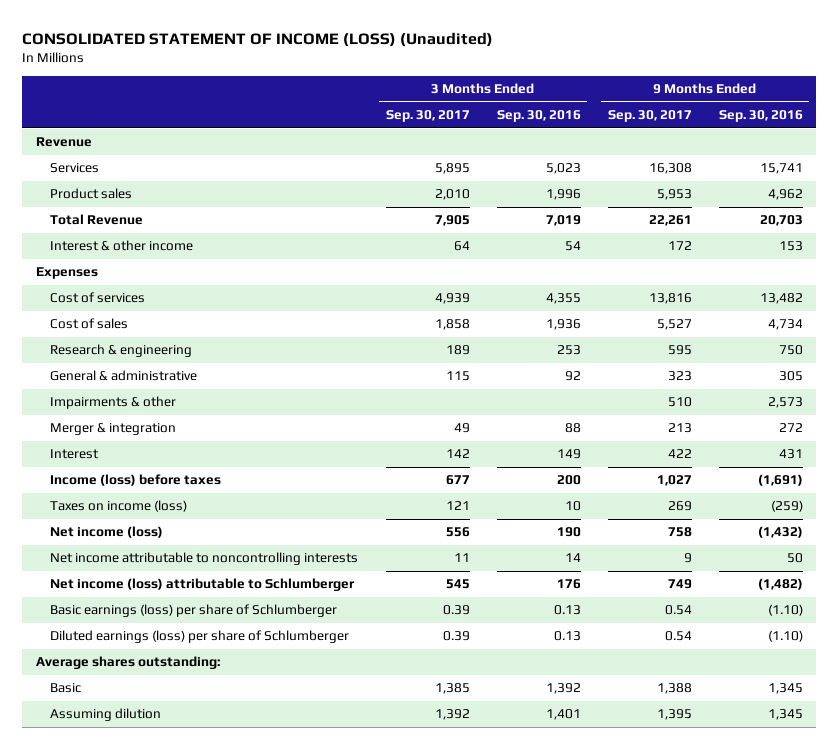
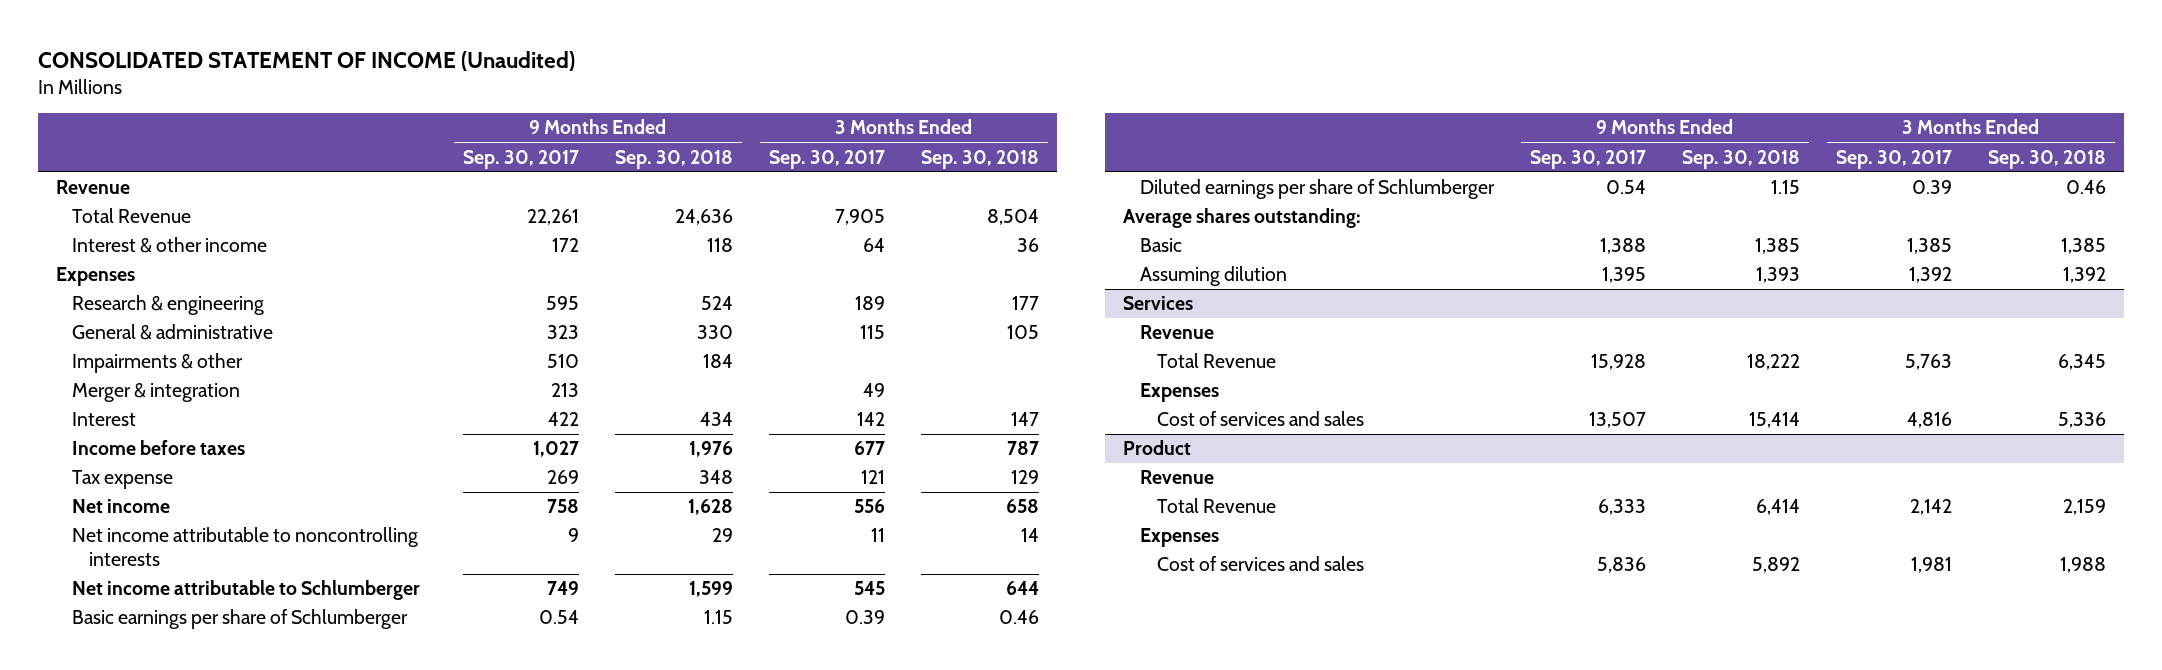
[22,31,494,47] CONSOLIDATED STATEMENT OF INCOME (LOSS) (Unaudited) -> [37,50,575,71] CONSOLIDATED STATEMENT OF INCOME (Unaudited)
[496,110,581,123] Sep. 30, 2016 -> none
[718,110,803,123] Sep. 30, 2016 -> none
none -> [614,149,733,169] Sep. 30, 2018
none -> [920,149,1039,169] Sep. 30, 2018
[50,163,100,174] Services -> none
[50,188,133,200] Product sales -> none
[50,292,146,304] Cost of services -> none
[50,318,129,330] Cost of sales -> none
[50,474,222,487] Income (loss) before taxes -> [72,440,246,456] Income before taxes
[50,500,188,513] Taxes on income (loss) -> [72,470,174,490] Tax expense
[50,526,164,539] Net income (loss) -> [72,499,171,514] Net income
[50,578,356,592] Net income (loss) attributable to Schlumberger -> [72,580,421,601] Net income attributable to Schlumberger
[50,604,338,618] Basic earnings (loss) per share of Schlumberger -> [72,609,409,630] Basic earnings per share of Schlumberger
[50,630,350,644] Diluted earnings (loss) per share of Schlumberger -> [1140,179,1496,200] Diluted earnings per share of Schlumberger
none -> [1123,296,1194,311] Services
none -> [1140,325,1215,340] Revenue
none -> [1156,353,1276,369] Total Revenue
none -> [1140,383,1220,403] Expenses
none -> [1156,411,1364,427] Cost of services and sales
none -> [1123,440,1192,456] Product
none -> [1140,470,1215,485] Revenue
none -> [1156,498,1276,514] Total Revenue
none -> [1140,528,1220,548] Expenses
none -> [1156,556,1364,572] Cost of services and sales

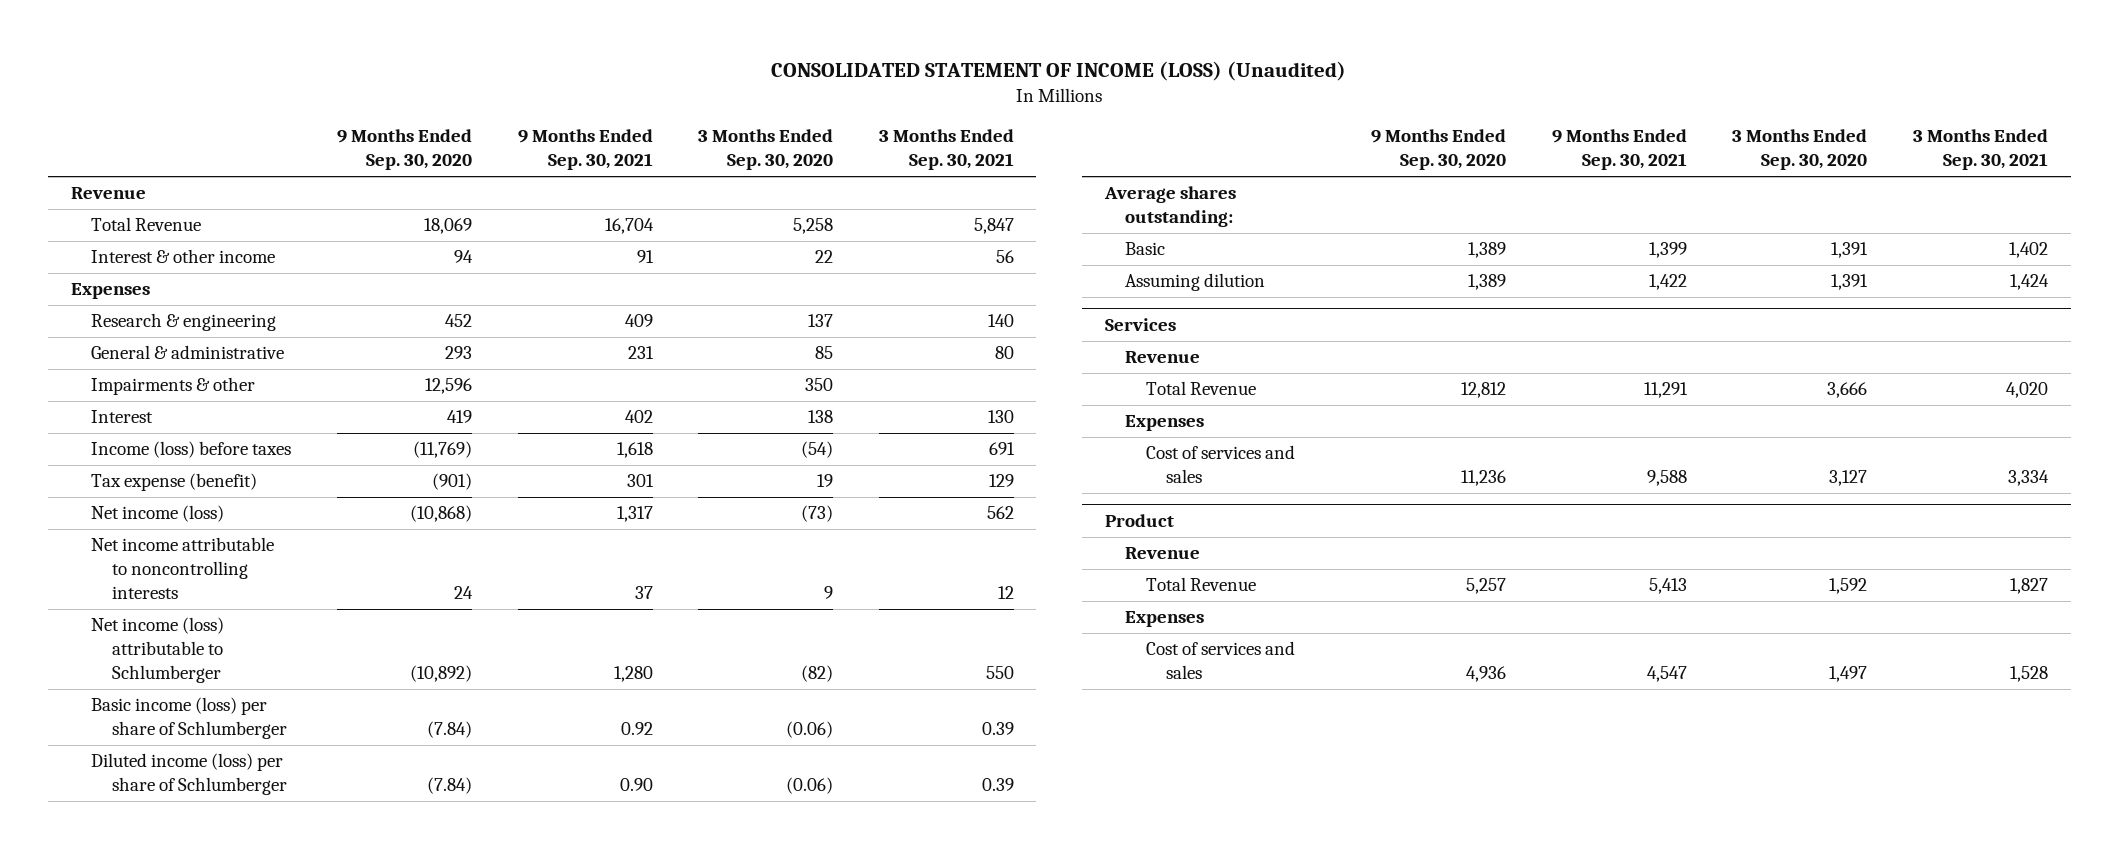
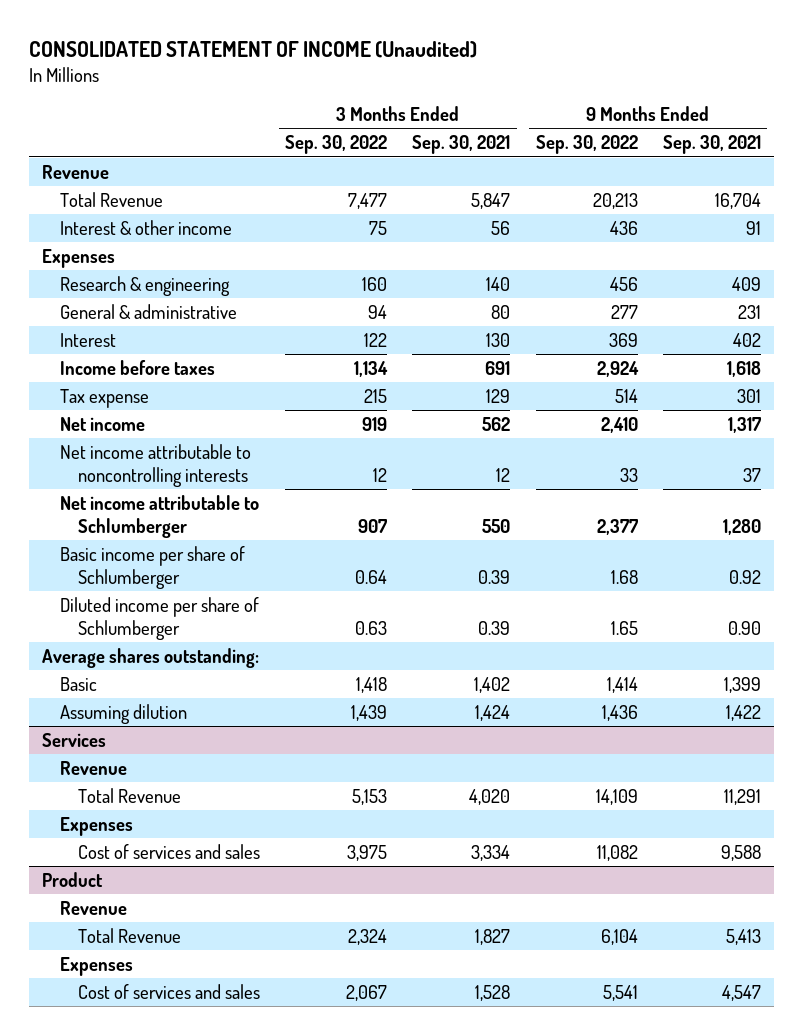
[771,60,1347,81] CONSOLIDATED STATEMENT OF INCOME (LOSS) (Unaudited) -> [29,41,478,59] CONSOLIDATED STATEMENT OF INCOME (Unaudited)
[336,129,472,171] 9 Months Ended Sep. 30, 2020 -> none
[698,129,834,171] 3 Months Ended Sep. 30, 2020 -> none
none -> [285,135,388,155] Sep. 30, 2022
none -> [535,135,638,155] Sep. 30, 2022
[91,377,256,396] Impairments & other -> none
[91,441,292,459] Income (loss) before taxes -> [59,359,215,375] Income before taxes
[91,473,258,492] Tax expense (benefit) -> [59,388,149,408] Tax expense
[91,505,225,523] Net income (loss) -> [59,416,145,431] Net income
[91,617,225,684] Net income (loss) attributable to Schlumberger -> [59,494,259,538] Net income attributable to Schlumberger
[91,697,287,740] Basic income (loss) per share of Schlumberger -> [59,545,245,589] Basic income per share of Schlumberger
[91,753,287,796] Diluted income (loss) per share of Schlumberger -> [59,596,259,640] Diluted income per share of Schlumberger

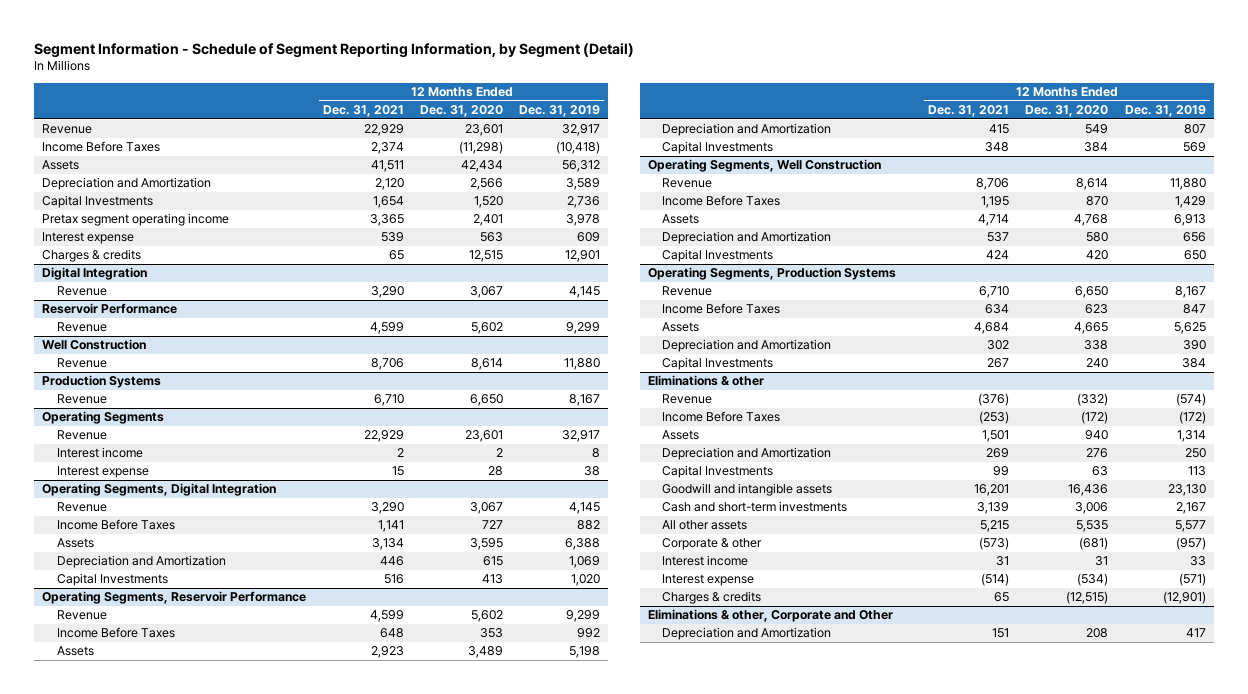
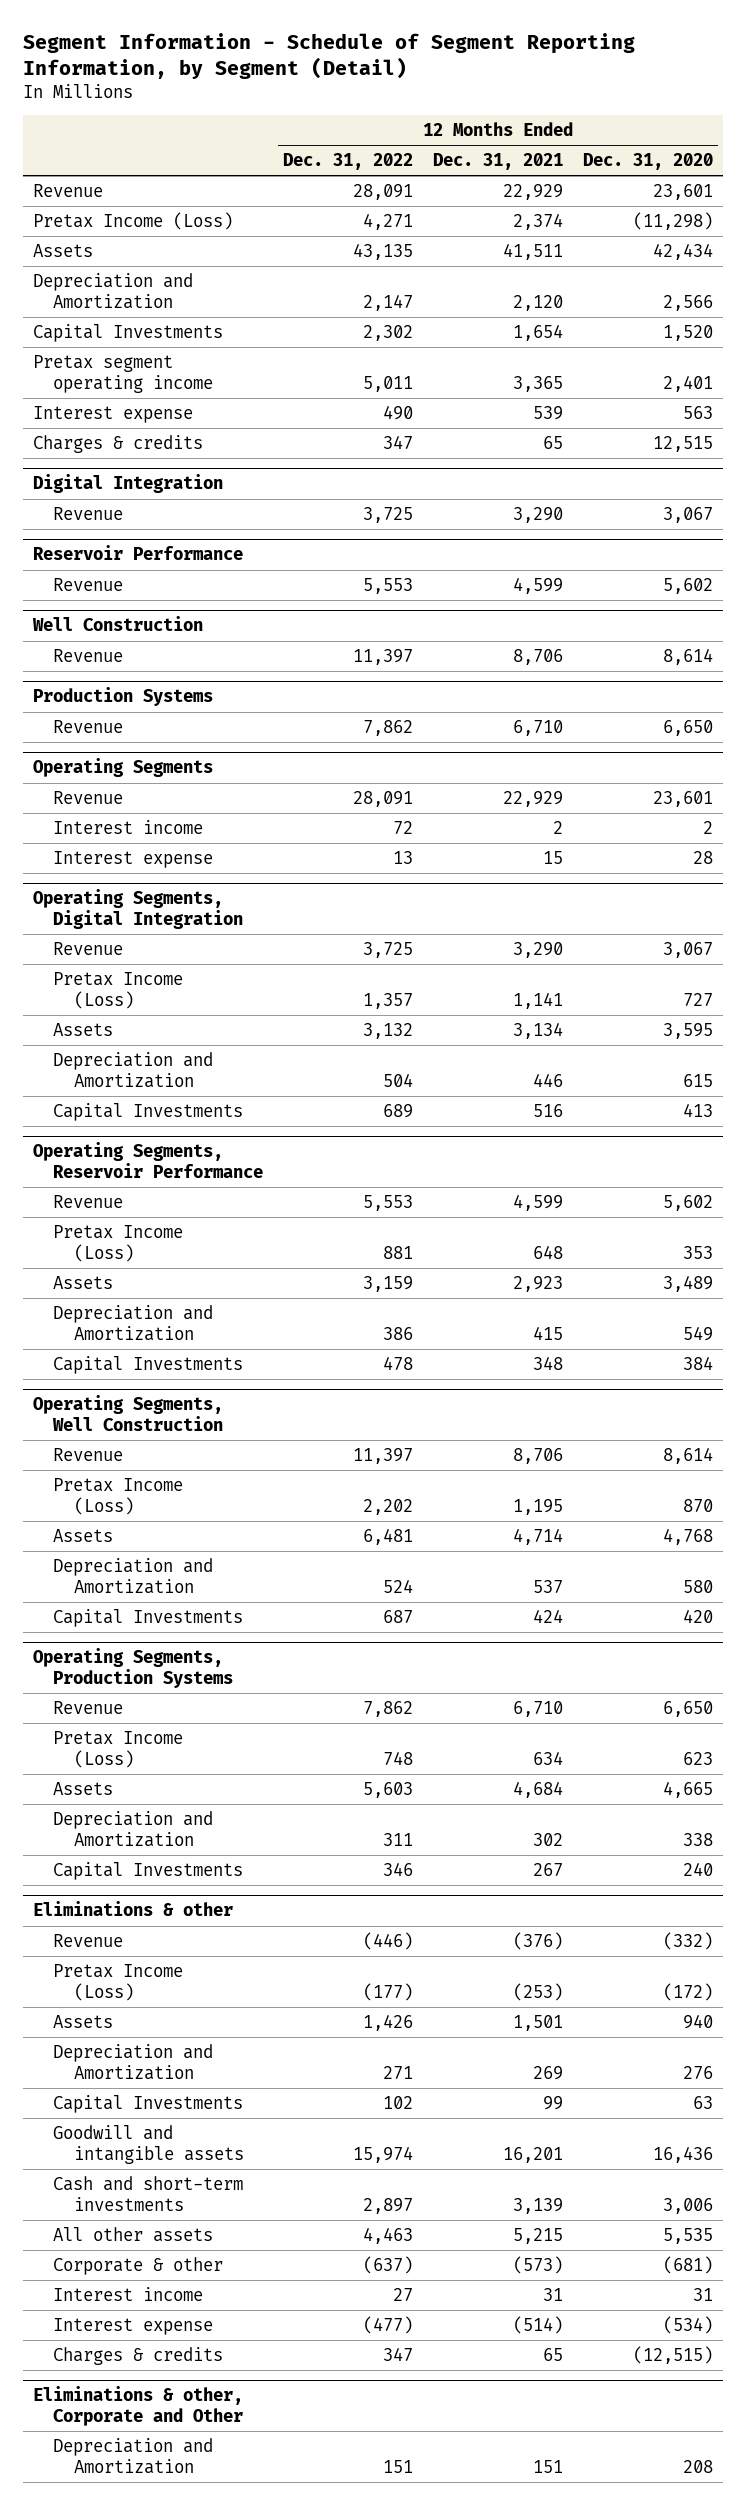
[519,105,601,118] Dec. 31, 2019 -> none
none -> [283,153,414,171] Dec. 31, 2022
[42,141,161,153] Income Before Taxes -> [33,211,234,230] Pretax Income (Loss)
[56,519,175,531] Income Before Taxes -> [53,971,184,1009] Pretax Income (Loss)
[56,627,175,639] Income Before Taxes -> [53,1224,184,1262] Pretax Income (Loss)
[662,195,781,207] Income Before Taxes -> [53,1477,184,1515] Pretax Income (Loss)
[662,303,781,315] Income Before Taxes -> [53,1730,184,1768] Pretax Income (Loss)
[662,411,781,423] Income Before Taxes -> [53,1963,184,2001] Pretax Income (Loss)

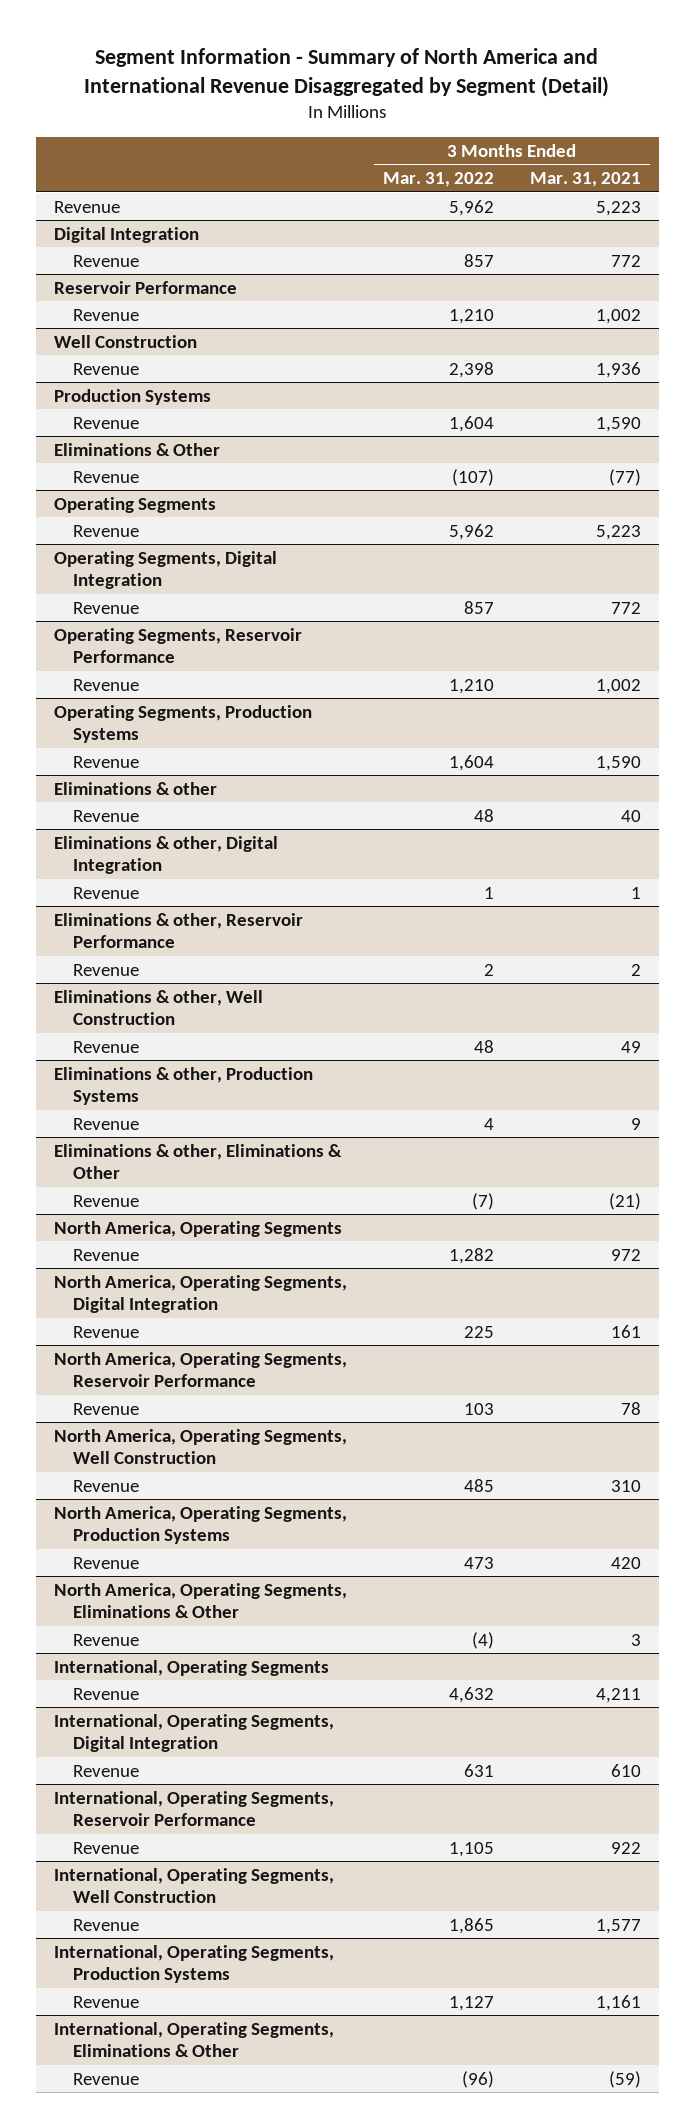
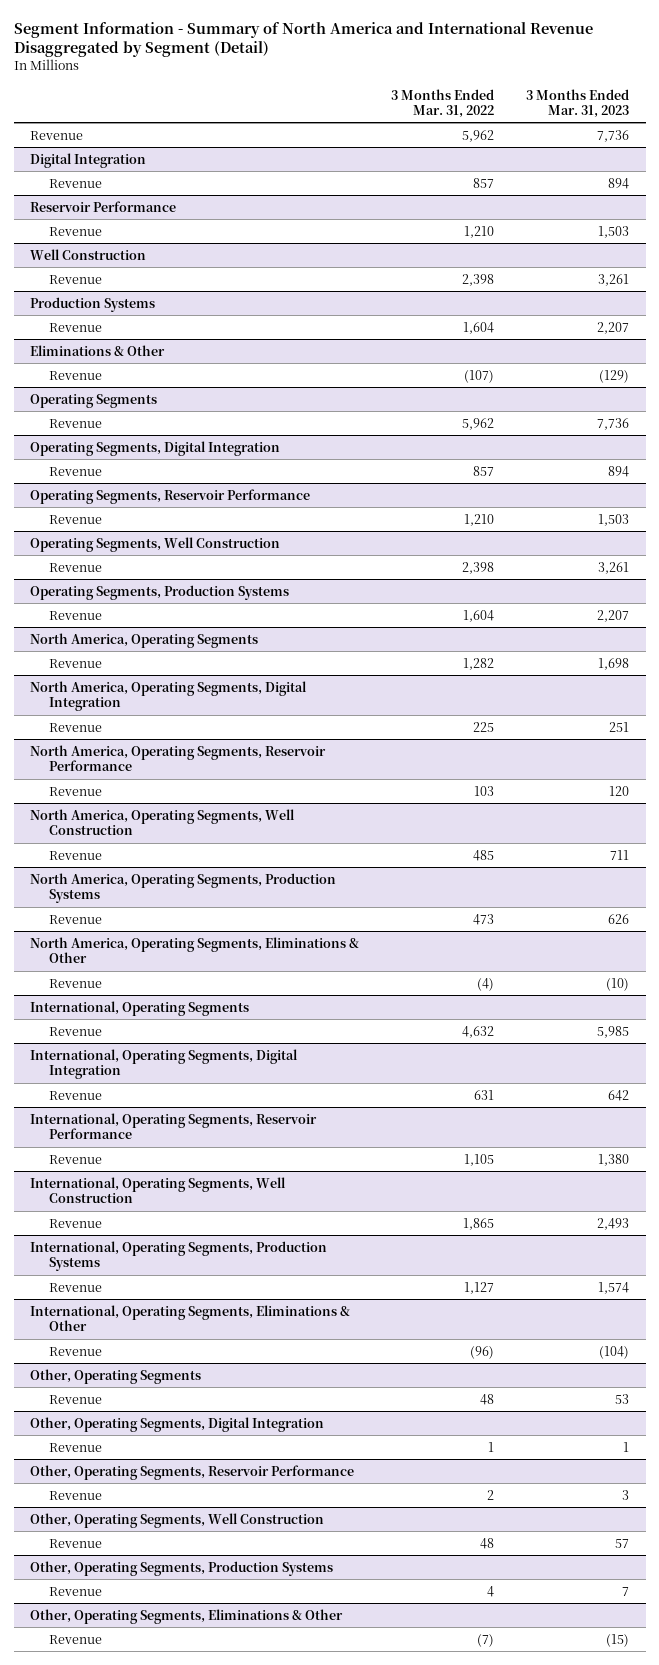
[529,172,641,188] Mar. 31, 2021 -> none
none -> [526,88,630,118] 3 Months Ended Mar. 31, 2023
none -> [30,536,281,552] Operating Segments, Well Construction
none -> [48,562,102,572] Revenue
[53,781,217,795] Eliminations & other -> none
[73,809,140,822] Revenue -> none
[53,835,278,874] Eliminations & other, Digital Integration -> none
[73,886,140,899] Revenue -> none
[53,912,303,948] Eliminations & other, Reservoir Performance -> none
[73,963,140,976] Revenue -> none
[53,989,263,1025] Eliminations & other, Well Construction -> none
[73,1040,140,1053] Revenue -> none
[53,1066,313,1105] Eliminations & other, Production Systems -> none
[73,1117,140,1130] Revenue -> none
[53,1143,342,1179] Eliminations & other, Eliminations & Other -> none
[73,1194,140,1207] Revenue -> none
none -> [30,1368,202,1384] Other, Operating Segments
none -> [48,1394,102,1404] Revenue
none -> [30,1416,325,1432] Other, Operating Segments, Digital Integration
none -> [48,1442,102,1452] Revenue
none -> [30,1464,355,1480] Other, Operating Segments, Reservoir Performance
none -> [48,1490,102,1500] Revenue
none -> [30,1512,325,1528] Other, Operating Segments, Well Construction
none -> [48,1538,102,1548] Revenue
none -> [30,1560,334,1576] Other, Operating Segments, Production Systems
none -> [48,1586,102,1596] Revenue
none -> [30,1608,344,1624] Other, Operating Segments, Eliminations & Other
none -> [48,1634,102,1644] Revenue

